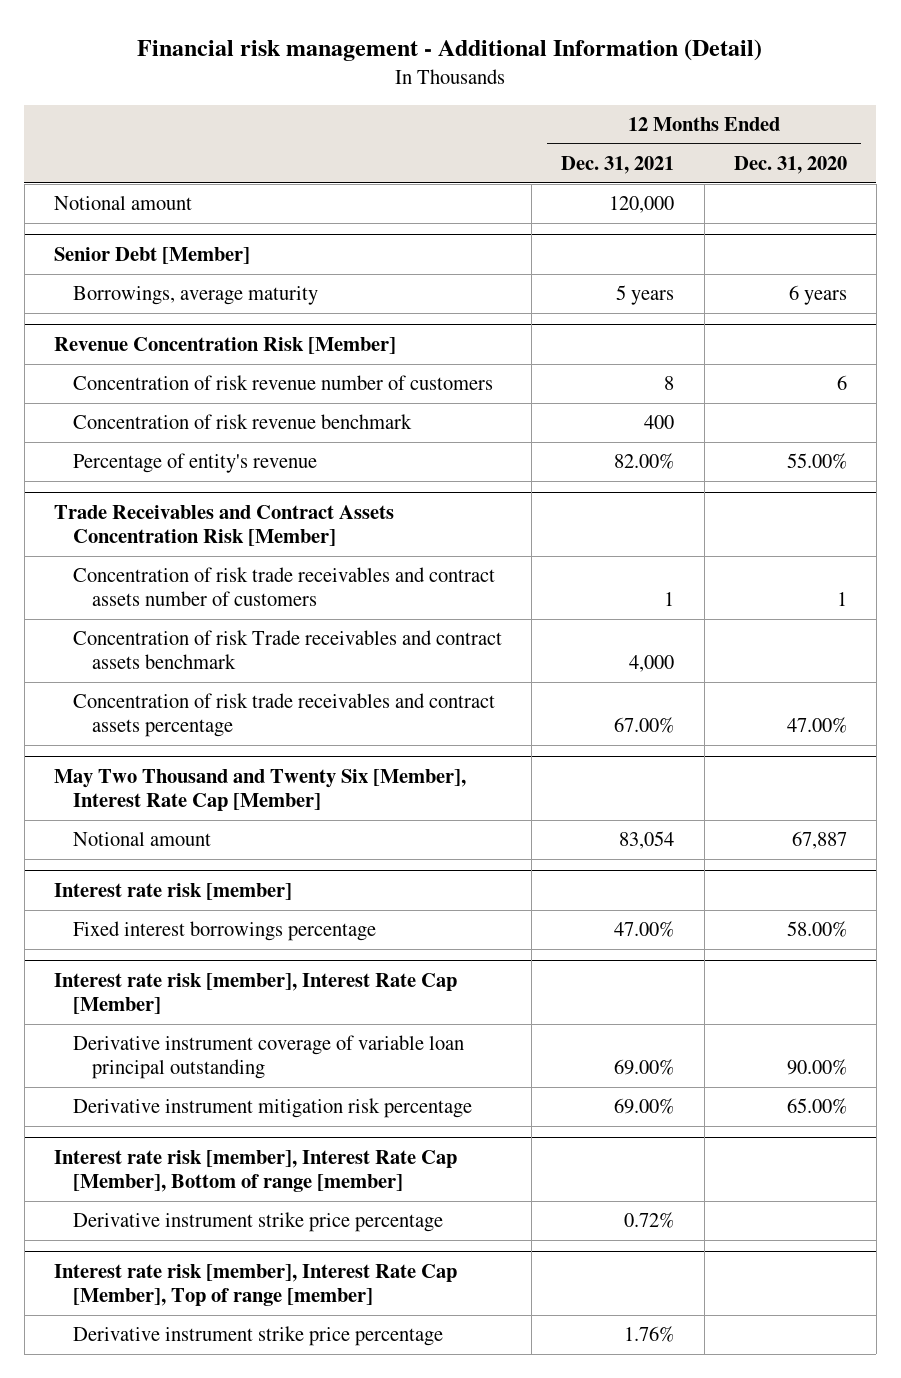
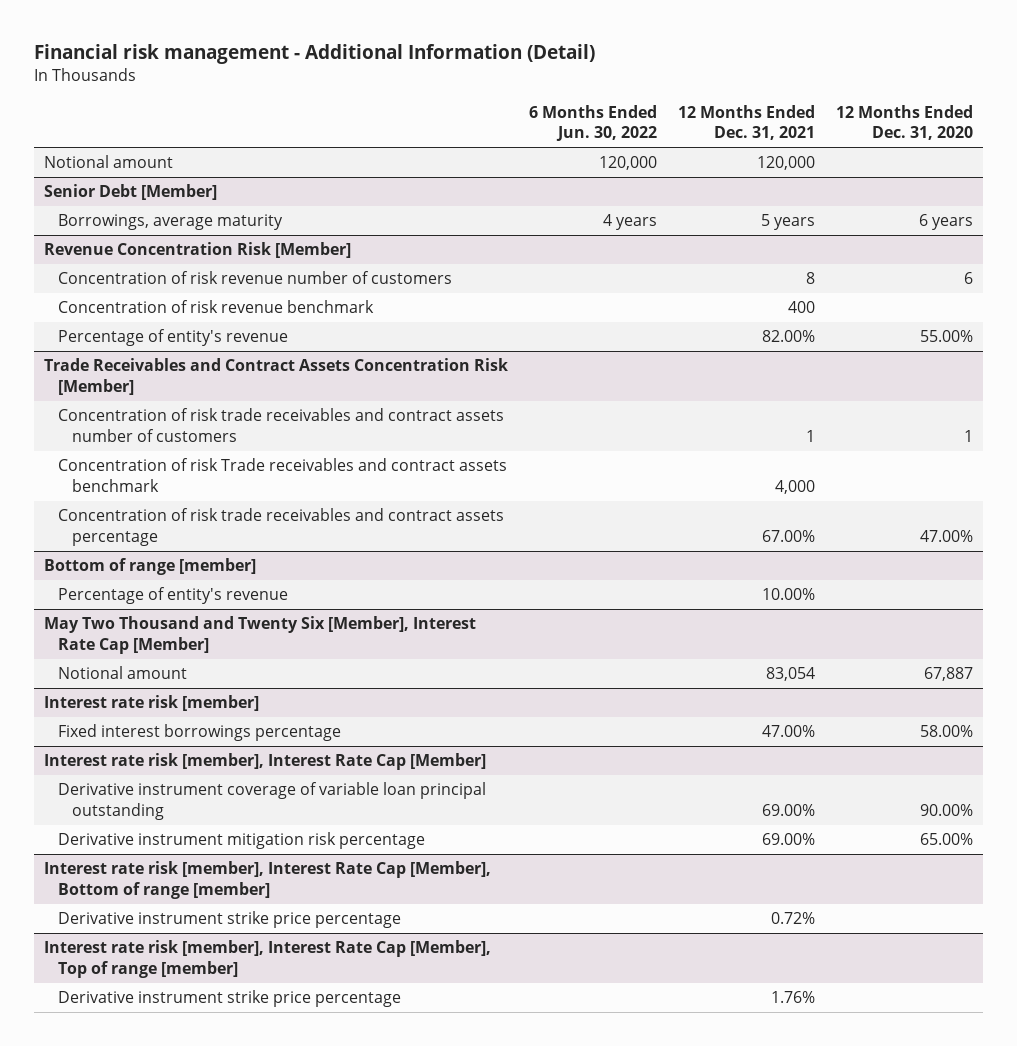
none -> [529,104,658,142] 6 Months Ended Jun. 30, 2022
none -> [44,558,257,576] Bottom of range [member]
none -> [58,587,289,605] Percentage of entity's revenue

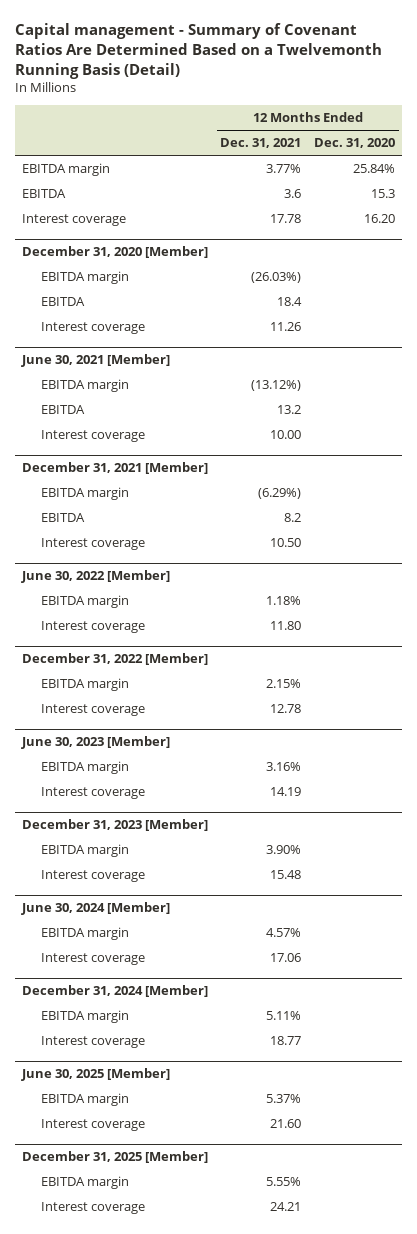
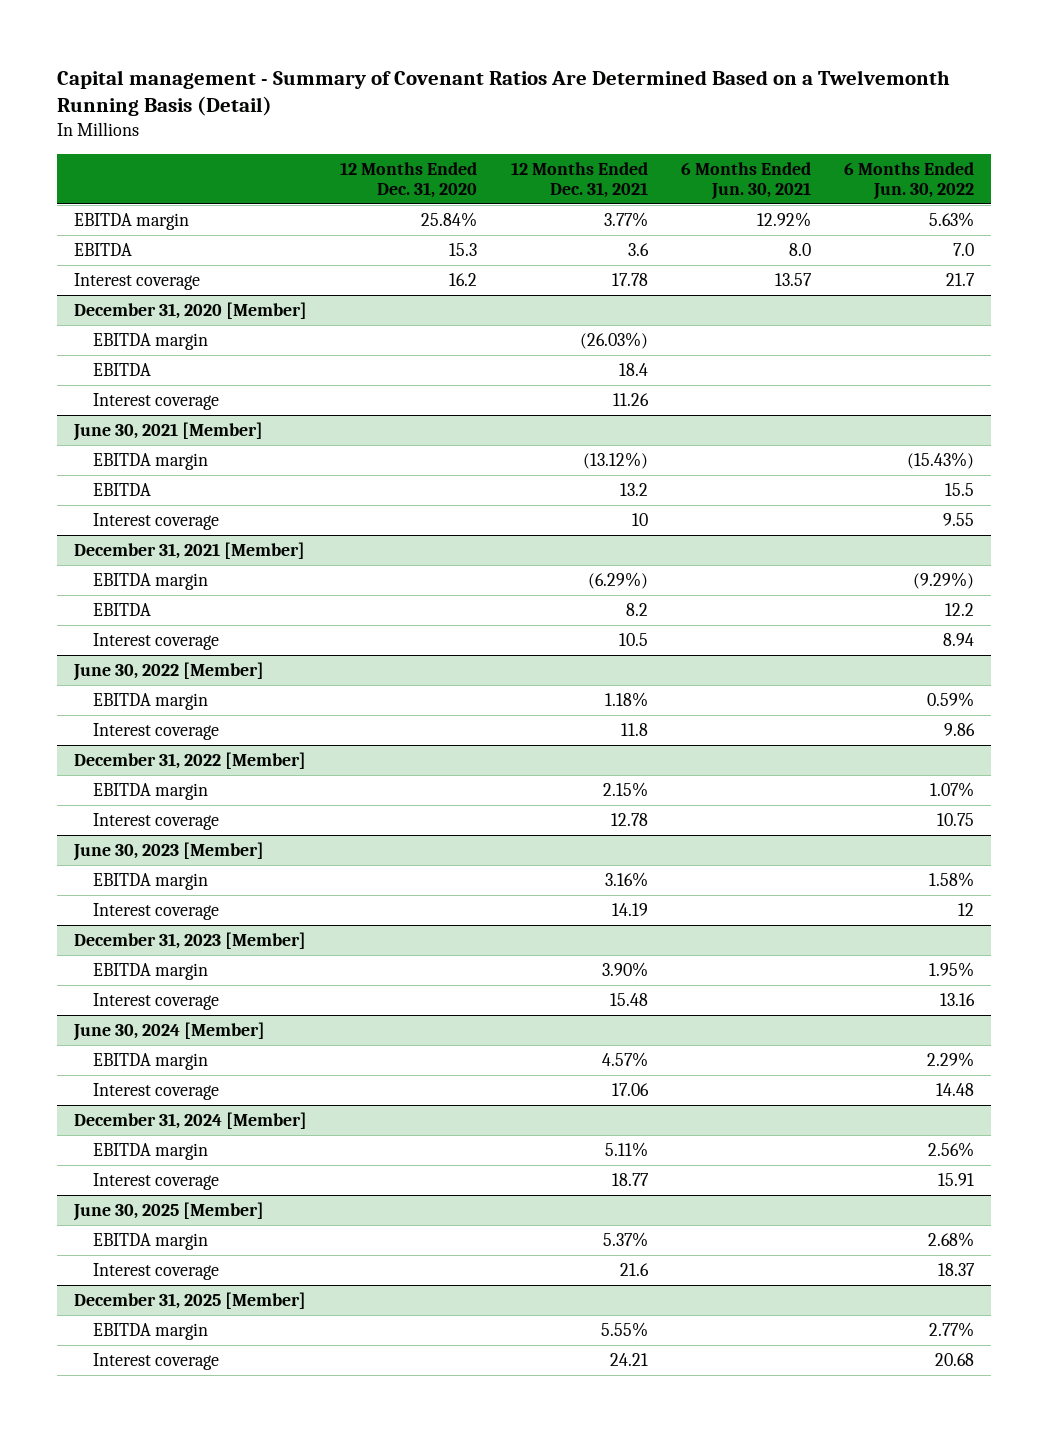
none -> [681,161,812,201] 6 Months Ended Jun. 30, 2021
none -> [844,161,975,201] 6 Months Ended Jun. 30, 2022
[364,214,396,224] 16.20 -> [449,272,478,286] 16.2
[270,430,302,440] 10.00 -> [631,512,648,526] 10
[270,538,302,548] 10.50 -> [618,632,648,646] 10.5
[270,621,302,631] 11.80 -> [620,722,648,736] 11.8
[270,1119,302,1129] 21.60 -> [619,1262,649,1276] 21.6

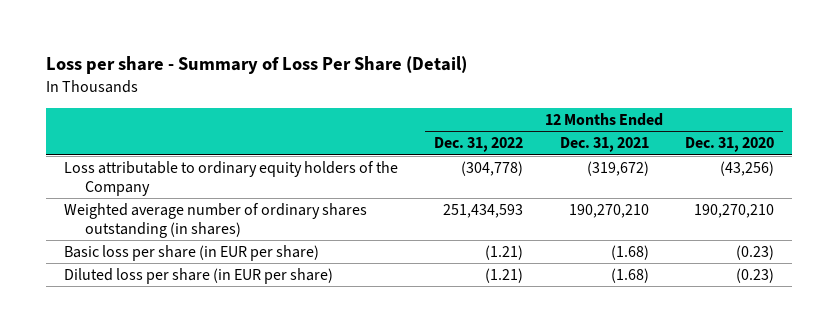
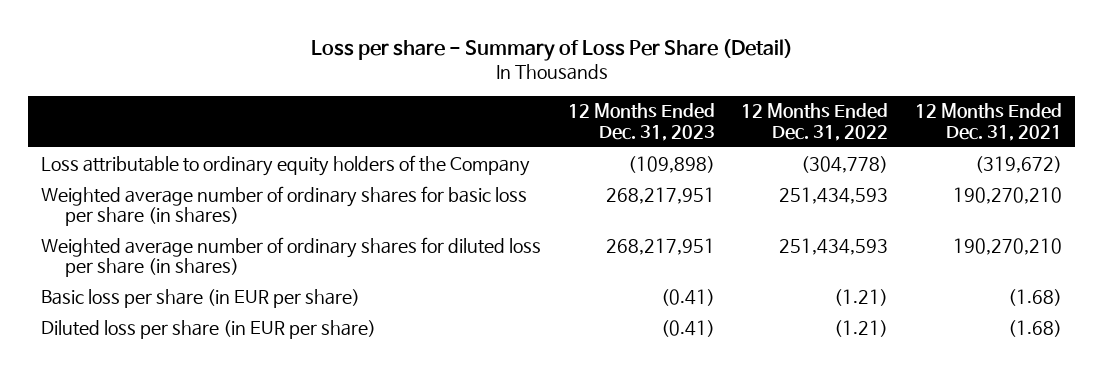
[685,137,775,153] Dec. 31, 2020 -> none
none -> [567,103,715,141] 12 Months Ended Dec. 31, 2023
[63,202,367,238] Weighted average number of ordinary shares outstanding (in shares) -> [41,185,528,226] Weighted average number of ordinary shares for basic loss per share (in shares)
none -> [41,236,542,277] Weighted average number of ordinary shares for diluted loss per share (in shares)

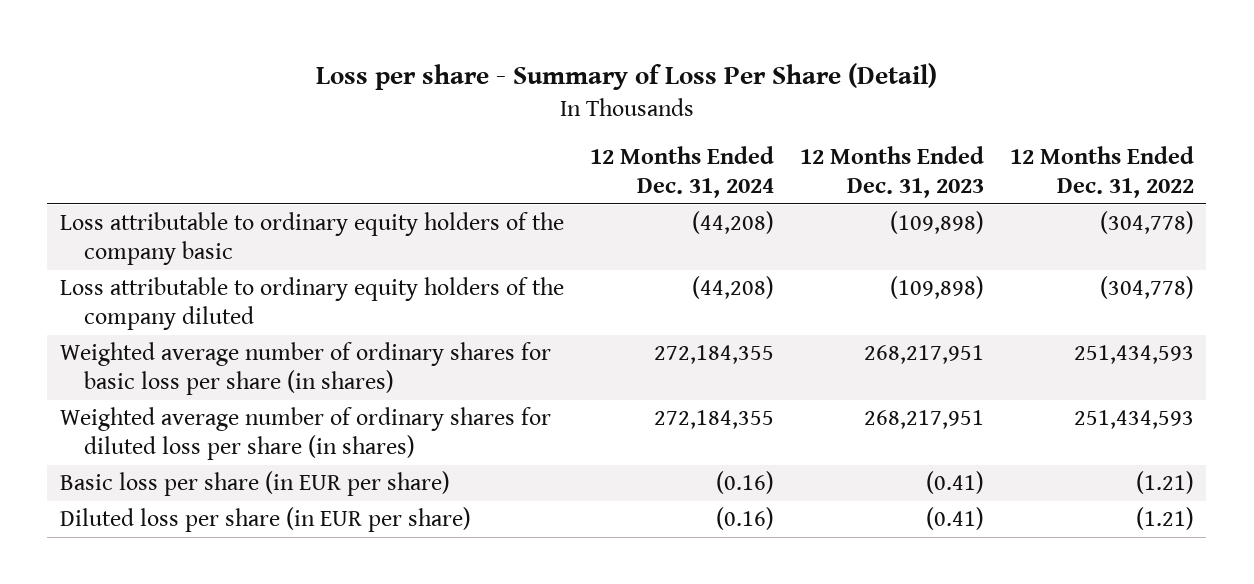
[914,103,1062,141] 12 Months Ended Dec. 31, 2021 -> none
none -> [589,146,774,199] 12 Months Ended Dec. 31, 2024
[41,154,531,176] Loss attributable to ordinary equity holders of the Company -> [60,212,565,266] Loss attributable to ordinary equity holders of the company basic
none -> [60,277,565,331] Loss attributable to ordinary equity holders of the company diluted

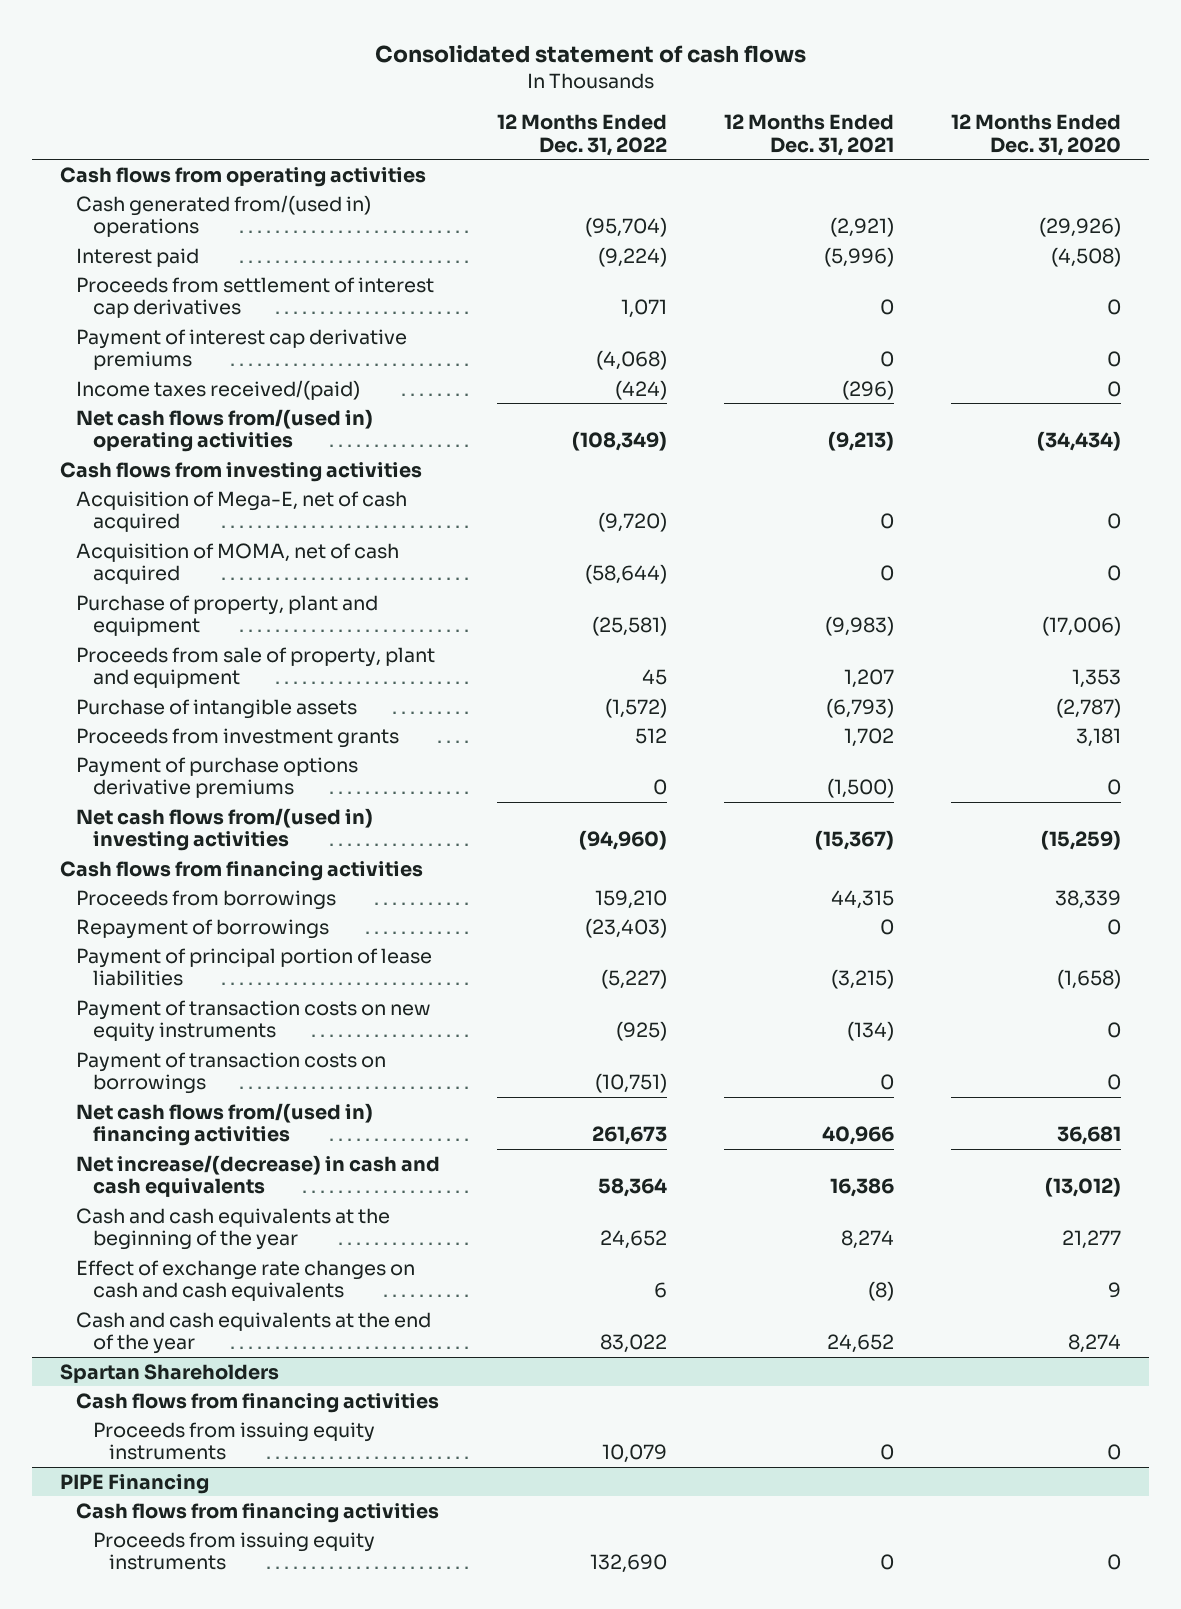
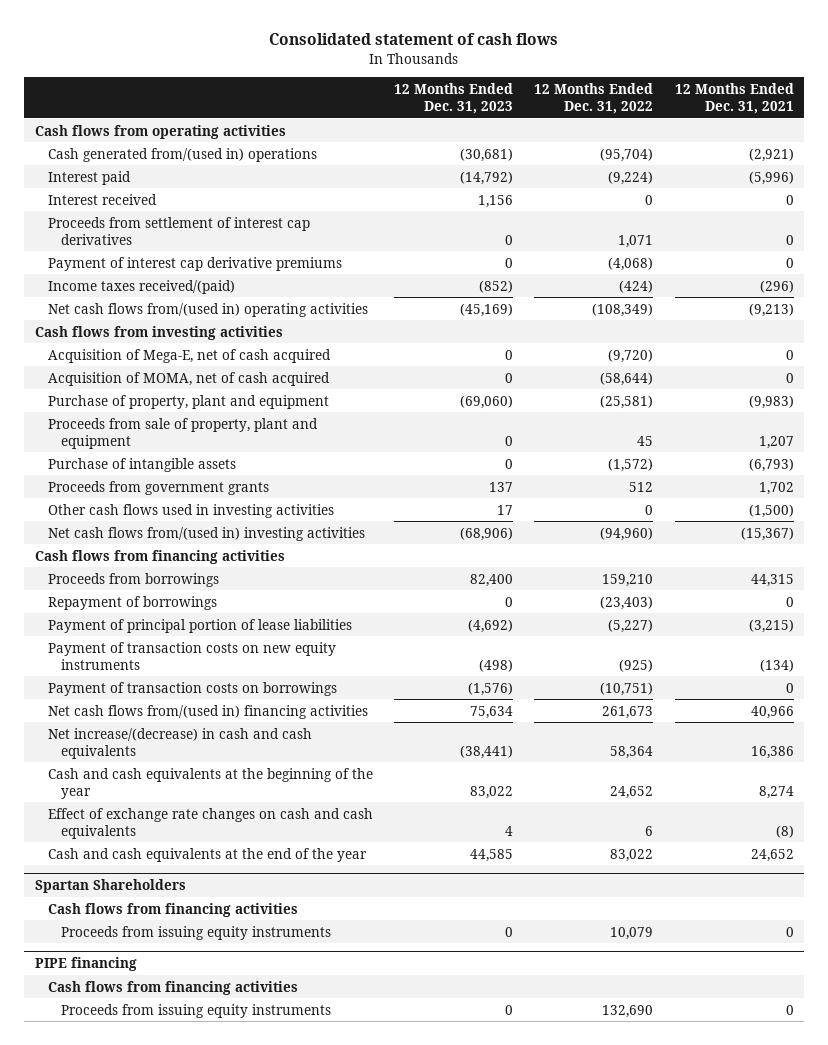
[950,113,1121,156] 12 Months Ended Dec. 31, 2020 -> none
none -> [394,82,514,115] 12 Months Ended Dec. 31, 2023
none -> [48,193,158,205] Interest received
[76,756,359,799] Payment of purchase options derivative premiums -> none
[76,727,400,748] Proceeds from investment grants -> [48,480,270,495] Proceeds from government grants
none -> [48,503,335,518] Other cash flows used in investing activities
[60,1473,210,1494] PIPE Financing -> [34,957,137,972] PIPE financing

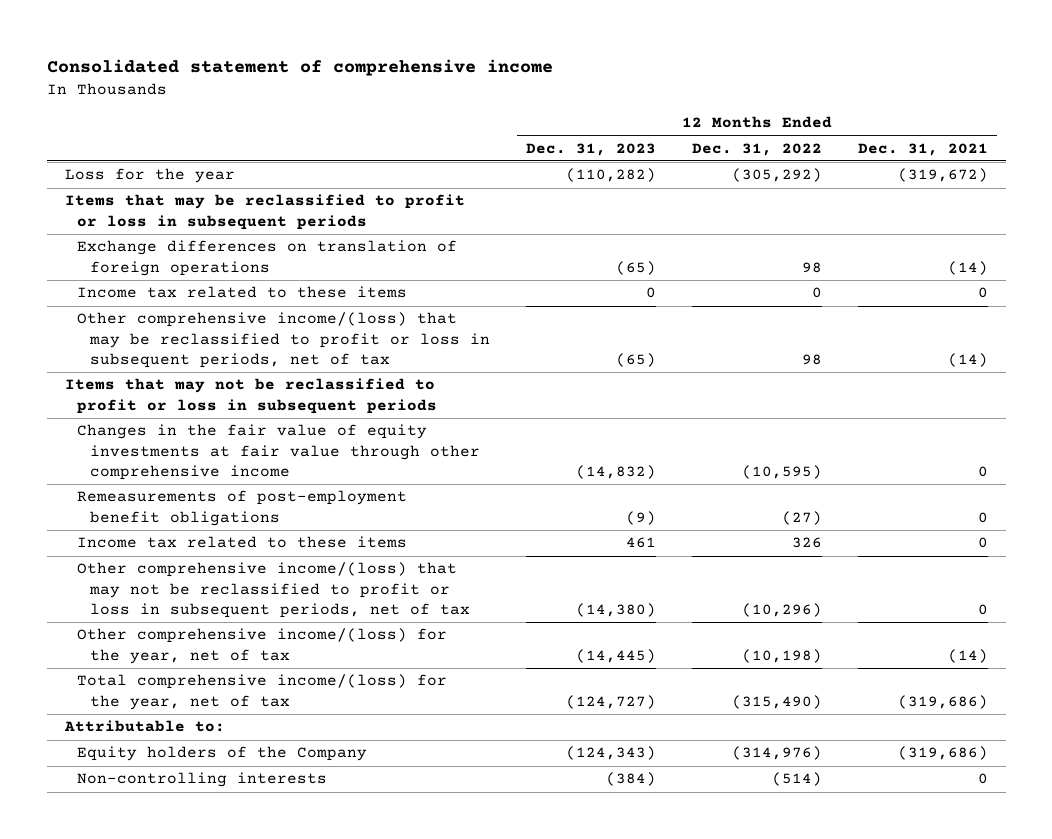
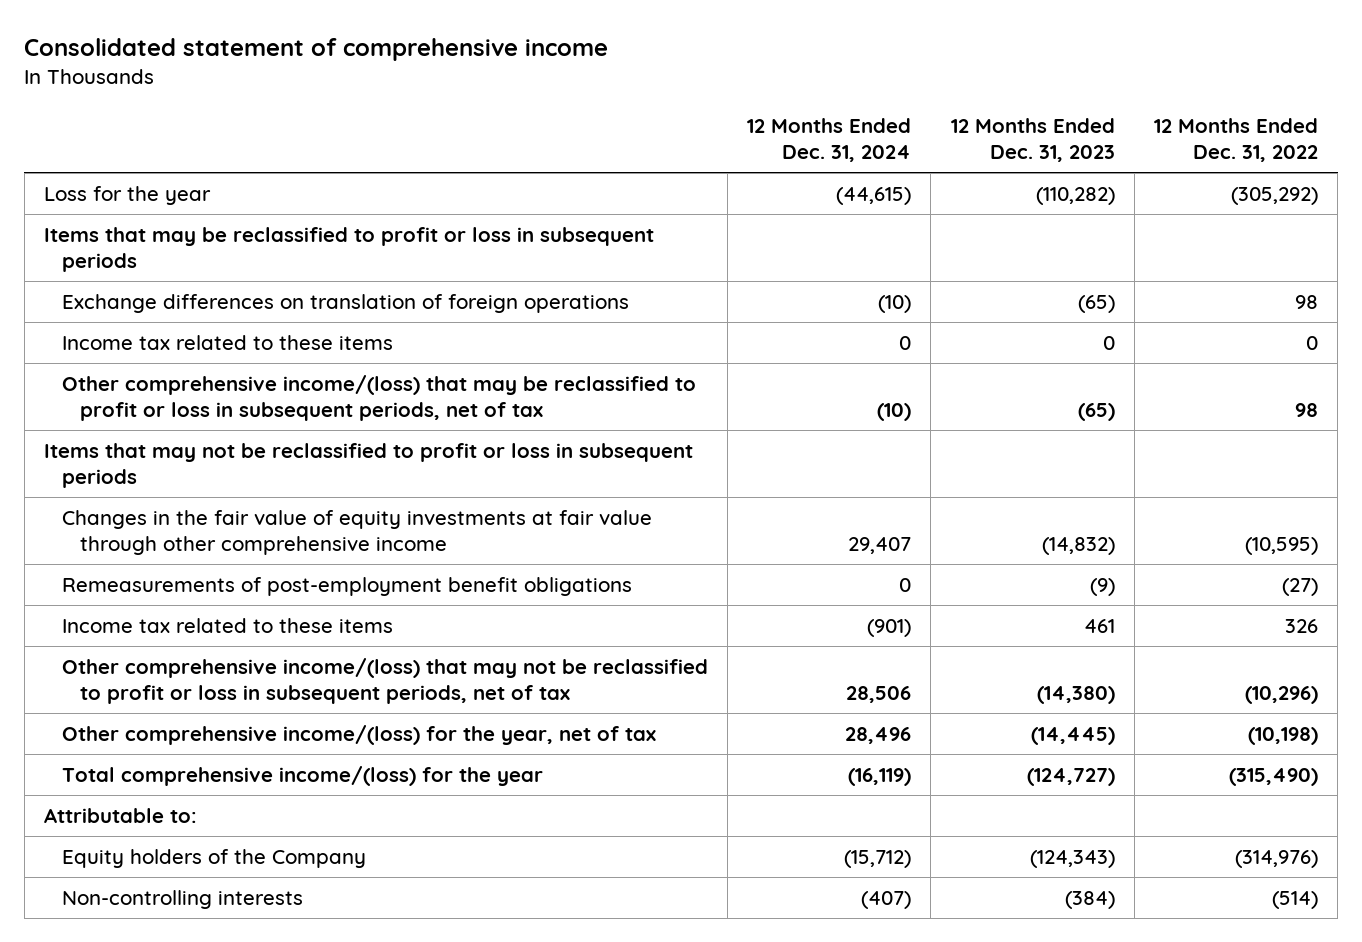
[857,142,988,156] Dec. 31, 2021 -> none
none -> [747,117,912,162] 12 Months Ended Dec. 31, 2024
[77,674,448,710] Total comprehensive income/(loss) for the year, net of tax -> [61,765,543,786] Total comprehensive income/(loss) for the year

